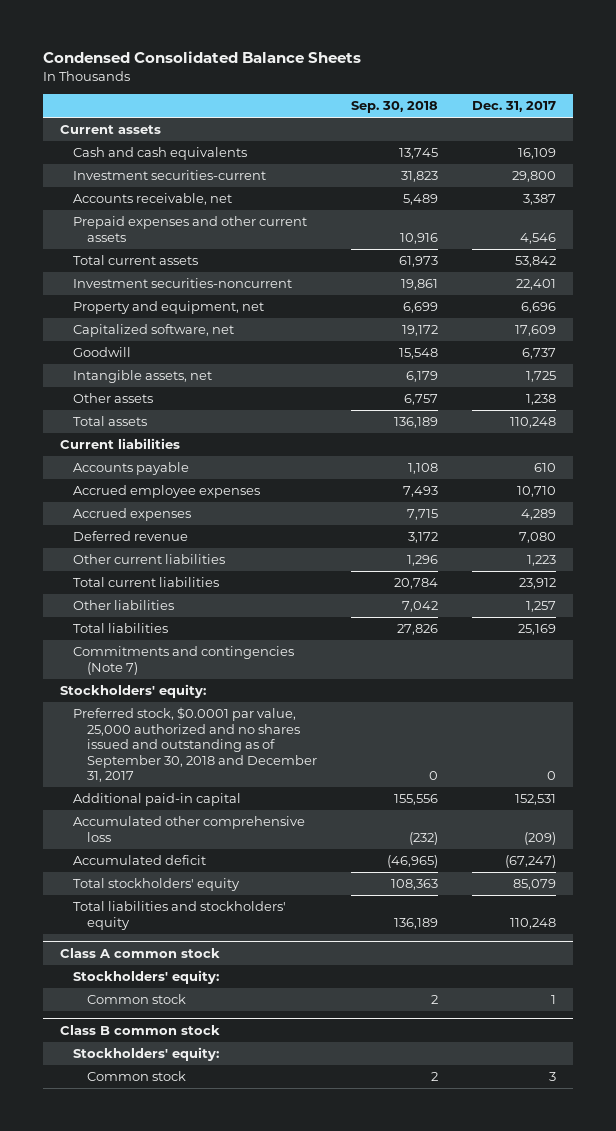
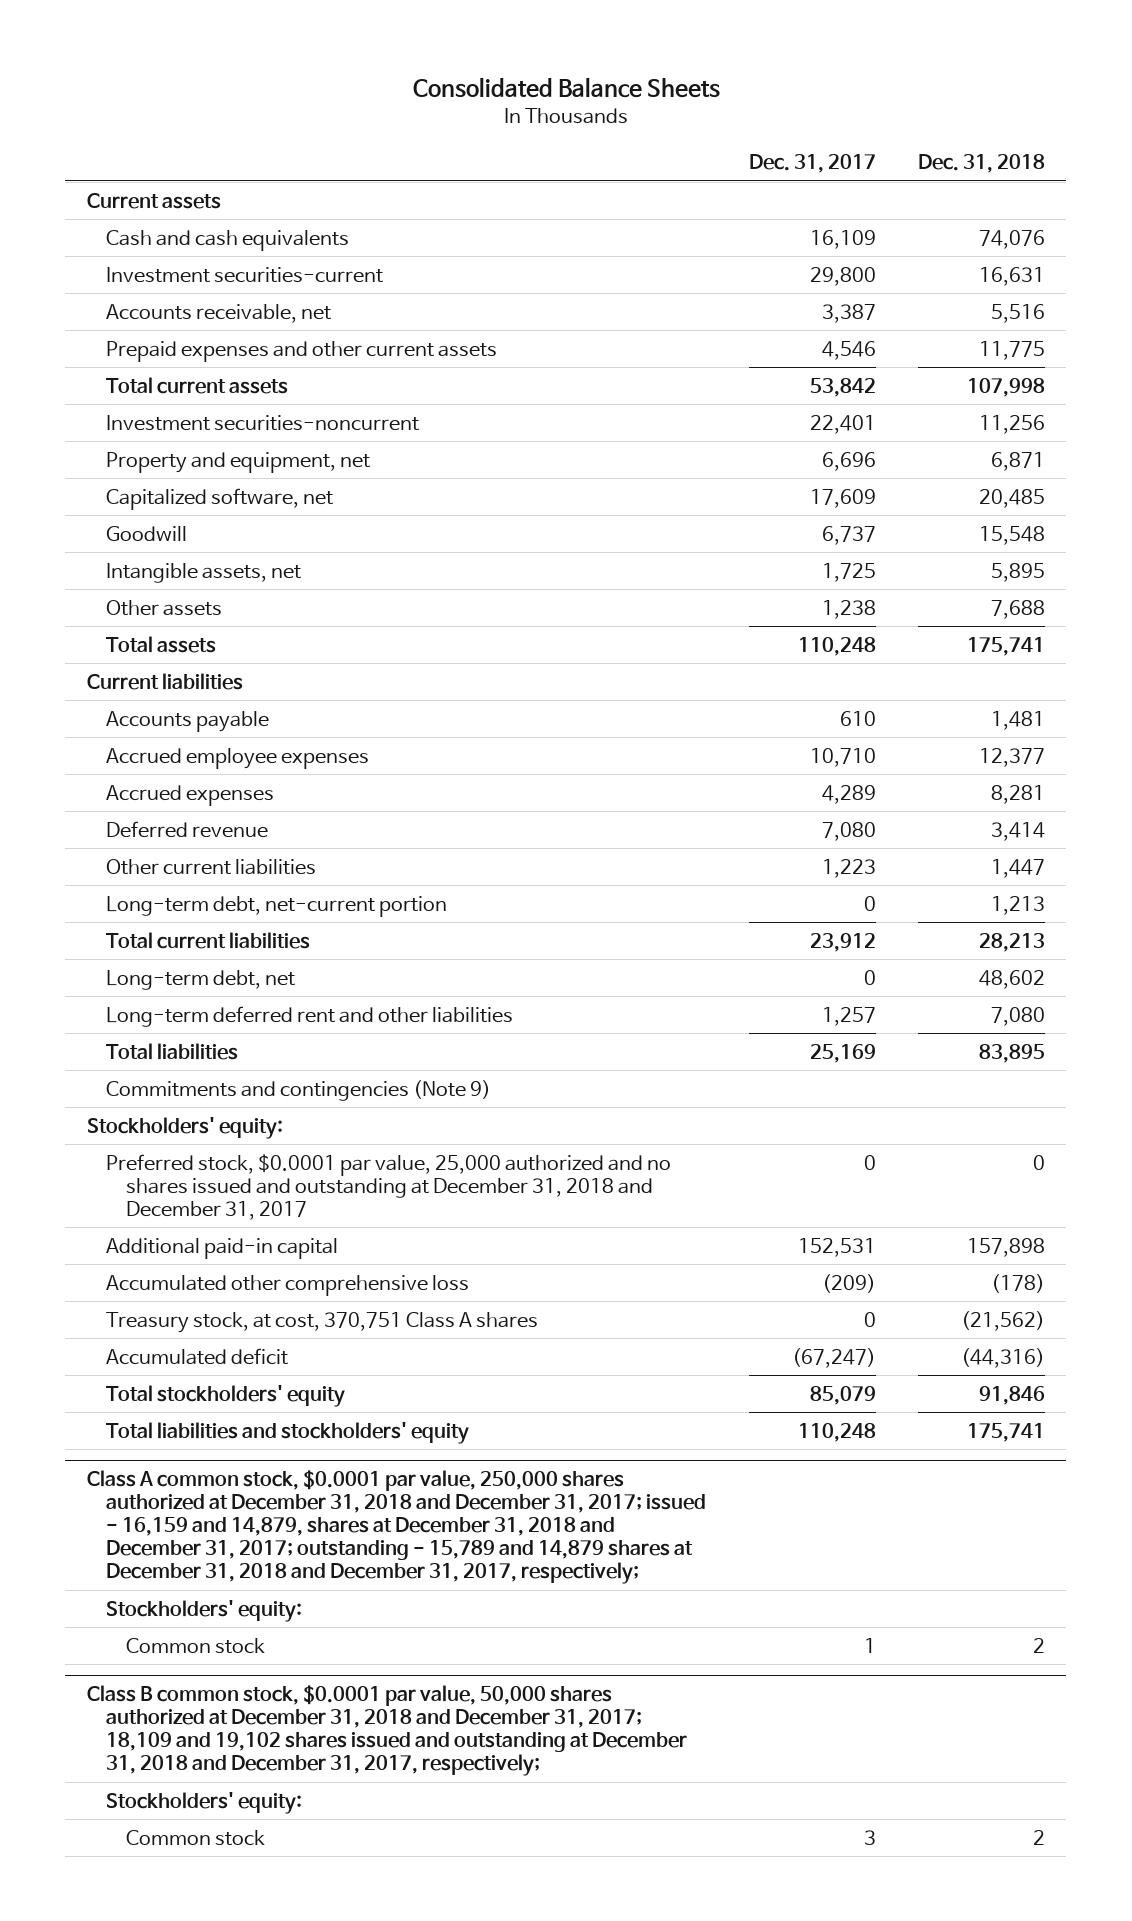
[42,51,361,64] Condensed Consolidated Balance Sheets -> [412,77,720,99] Consolidated Balance Sheets
[350,101,438,114] Sep. 30, 2018 -> none
none -> [918,154,1046,174] Dec. 31, 2018
none -> [106,895,448,917] Long-term debt, net-current portion
none -> [106,969,296,990] Long-term debt, net
[73,600,175,611] Other liabilities -> [106,1005,514,1027] Long-term deferred rent and other liabilities
[73,646,295,675] Commitments and contingencies (Note 7) -> [106,1079,492,1101] Commitments and contingencies (Note 9)
[73,707,317,782] Preferred stock, $0.0001 par value, 25,000 authorized and no shares issued and outstanding as of September 30, 2018 and December 31, 2017 -> [106,1153,672,1220] Preferred stock, $0.0001 par value, 25,000 authorized and no shares issued and outstanding at December 31, 2018 and December 31, 2017
none -> [106,1311,539,1333] Treasury stock, at cost, 370,751 Class A shares
[60,948,221,959] Class A common stock -> [86,1470,707,1585] Class A common stock, $0.0001 par value, 250,000 shares authorized at December 31, 2018 and December 31, 2017; issued - 16,159 and 14,879, shares at December 31, 2018 and December 31, 2017; outstanding - 15,789 and 14,879 shares at December 31, 2018 and December 31, 2017, respectively;
[60,1025,221,1036] Class B common stock -> [86,1685,688,1777] Class B common stock, $0.0001 par value, 50,000 shares authorized at December 31, 2018 and December 31, 2017; 18,109 and 19,102 shares issued and outstanding at December 31, 2018 and December 31, 2017, respectively;

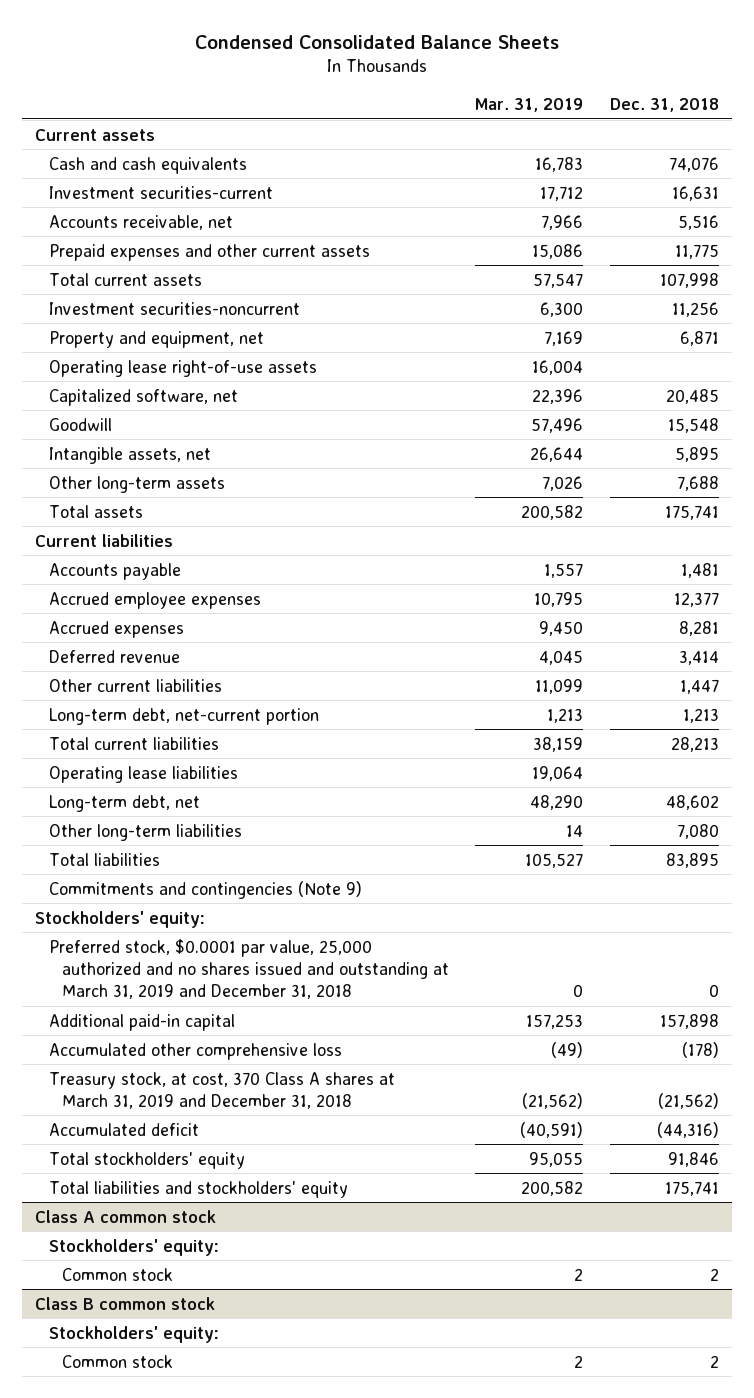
[412,77,720,99] Consolidated Balance Sheets -> [195,34,560,49] Condensed Consolidated Balance Sheets
[748,154,876,174] Dec. 31, 2017 -> none
none -> [475,98,584,113] Mar. 31, 2019
none -> [48,359,317,377] Operating lease right-of-use assets
[106,599,223,616] Other assets -> [48,475,225,493] Other long-term assets
none -> [48,765,238,783] Operating lease liabilities
[106,1005,514,1027] Long-term deferred rent and other liabilities -> [48,823,242,841] Other long-term liabilities
[106,1153,672,1220] Preferred stock, $0.0001 par value, 25,000 authorized and no shares issued and outstanding at December 31, 2018 and December 31, 2017 -> [48,938,449,999] Preferred stock, $0.0001 par value, 25,000 authorized and no shares issued and outstanding at March 31, 2019 and December 31, 2018
[106,1311,539,1333] Treasury stock, at cost, 370,751 Class A shares -> [48,1071,395,1109] Treasury stock, at cost, 370 Class A shares at March 31, 2019 and December 31, 2018
[86,1470,707,1585] Class A common stock, $0.0001 par value, 250,000 shares authorized at December 31, 2018 and December 31, 2017; issued - 16,159 and 14,879, shares at December 31, 2018 and December 31, 2017; outstanding - 15,789 and 14,879 shares at December 31, 2018 and December 31, 2017, respectively; -> [35,1209,217,1223] Class A common stock
[86,1685,688,1777] Class B common stock, $0.0001 par value, 50,000 shares authorized at December 31, 2018 and December 31, 2017; 18,109 and 19,102 shares issued and outstanding at December 31, 2018 and December 31, 2017, respectively; -> [35,1296,216,1310] Class B common stock

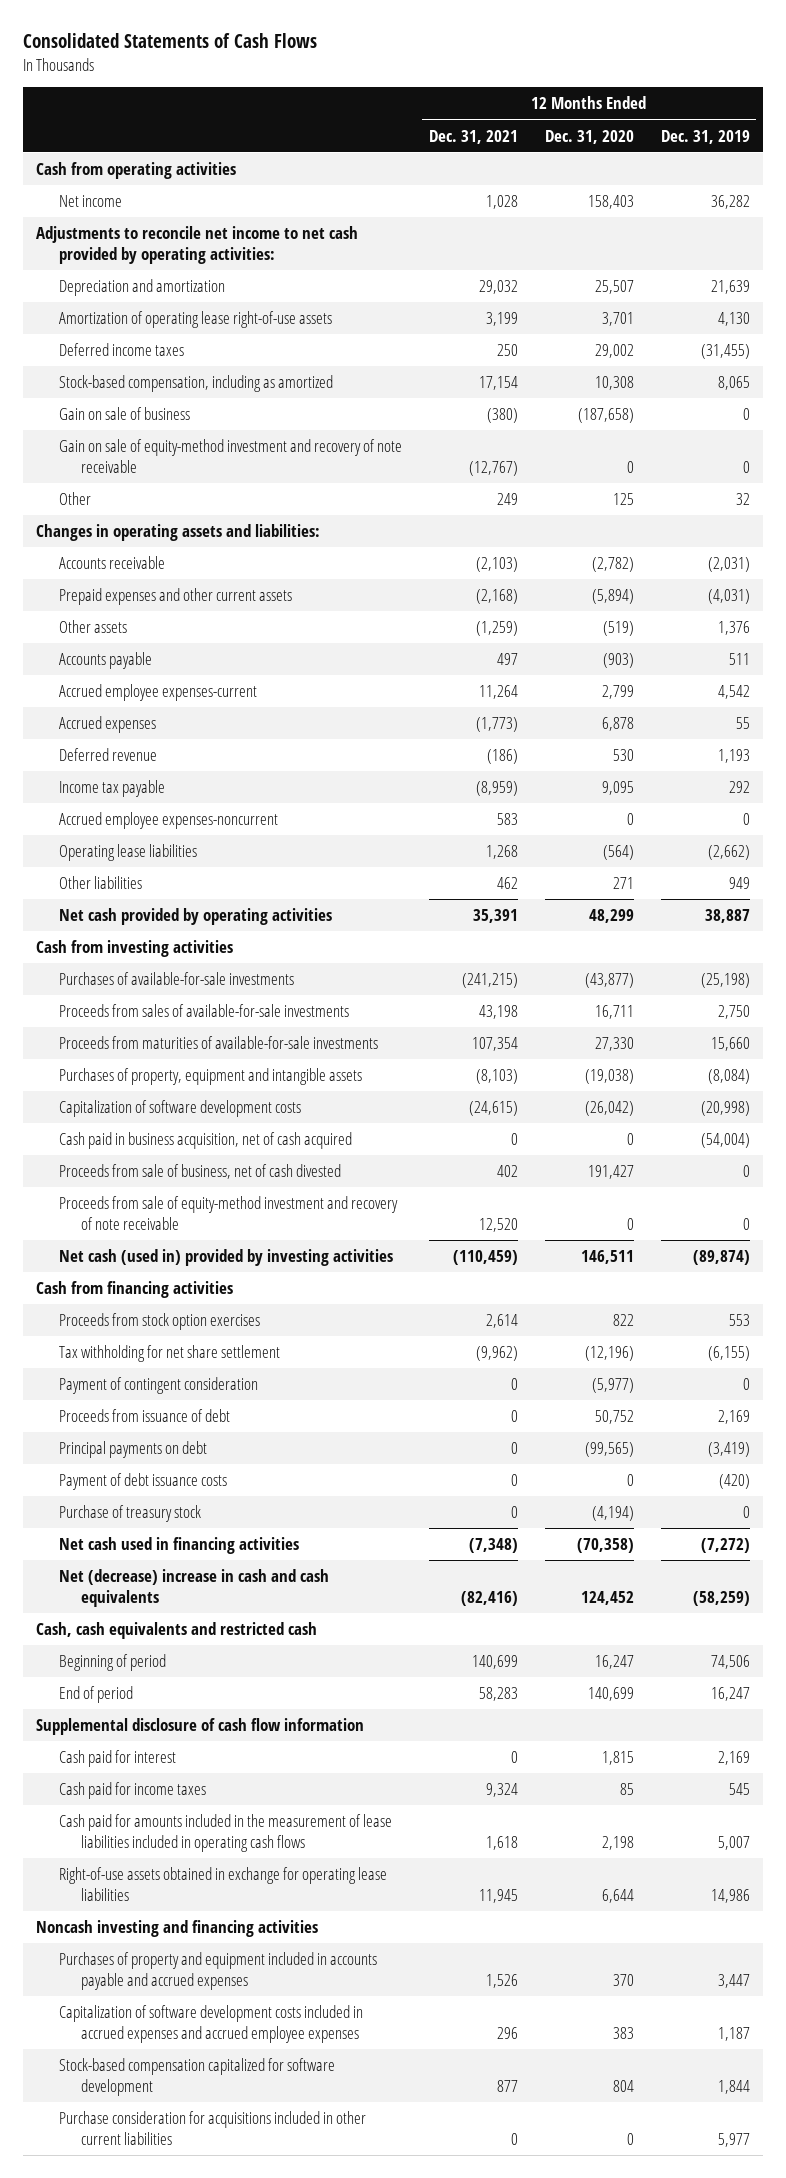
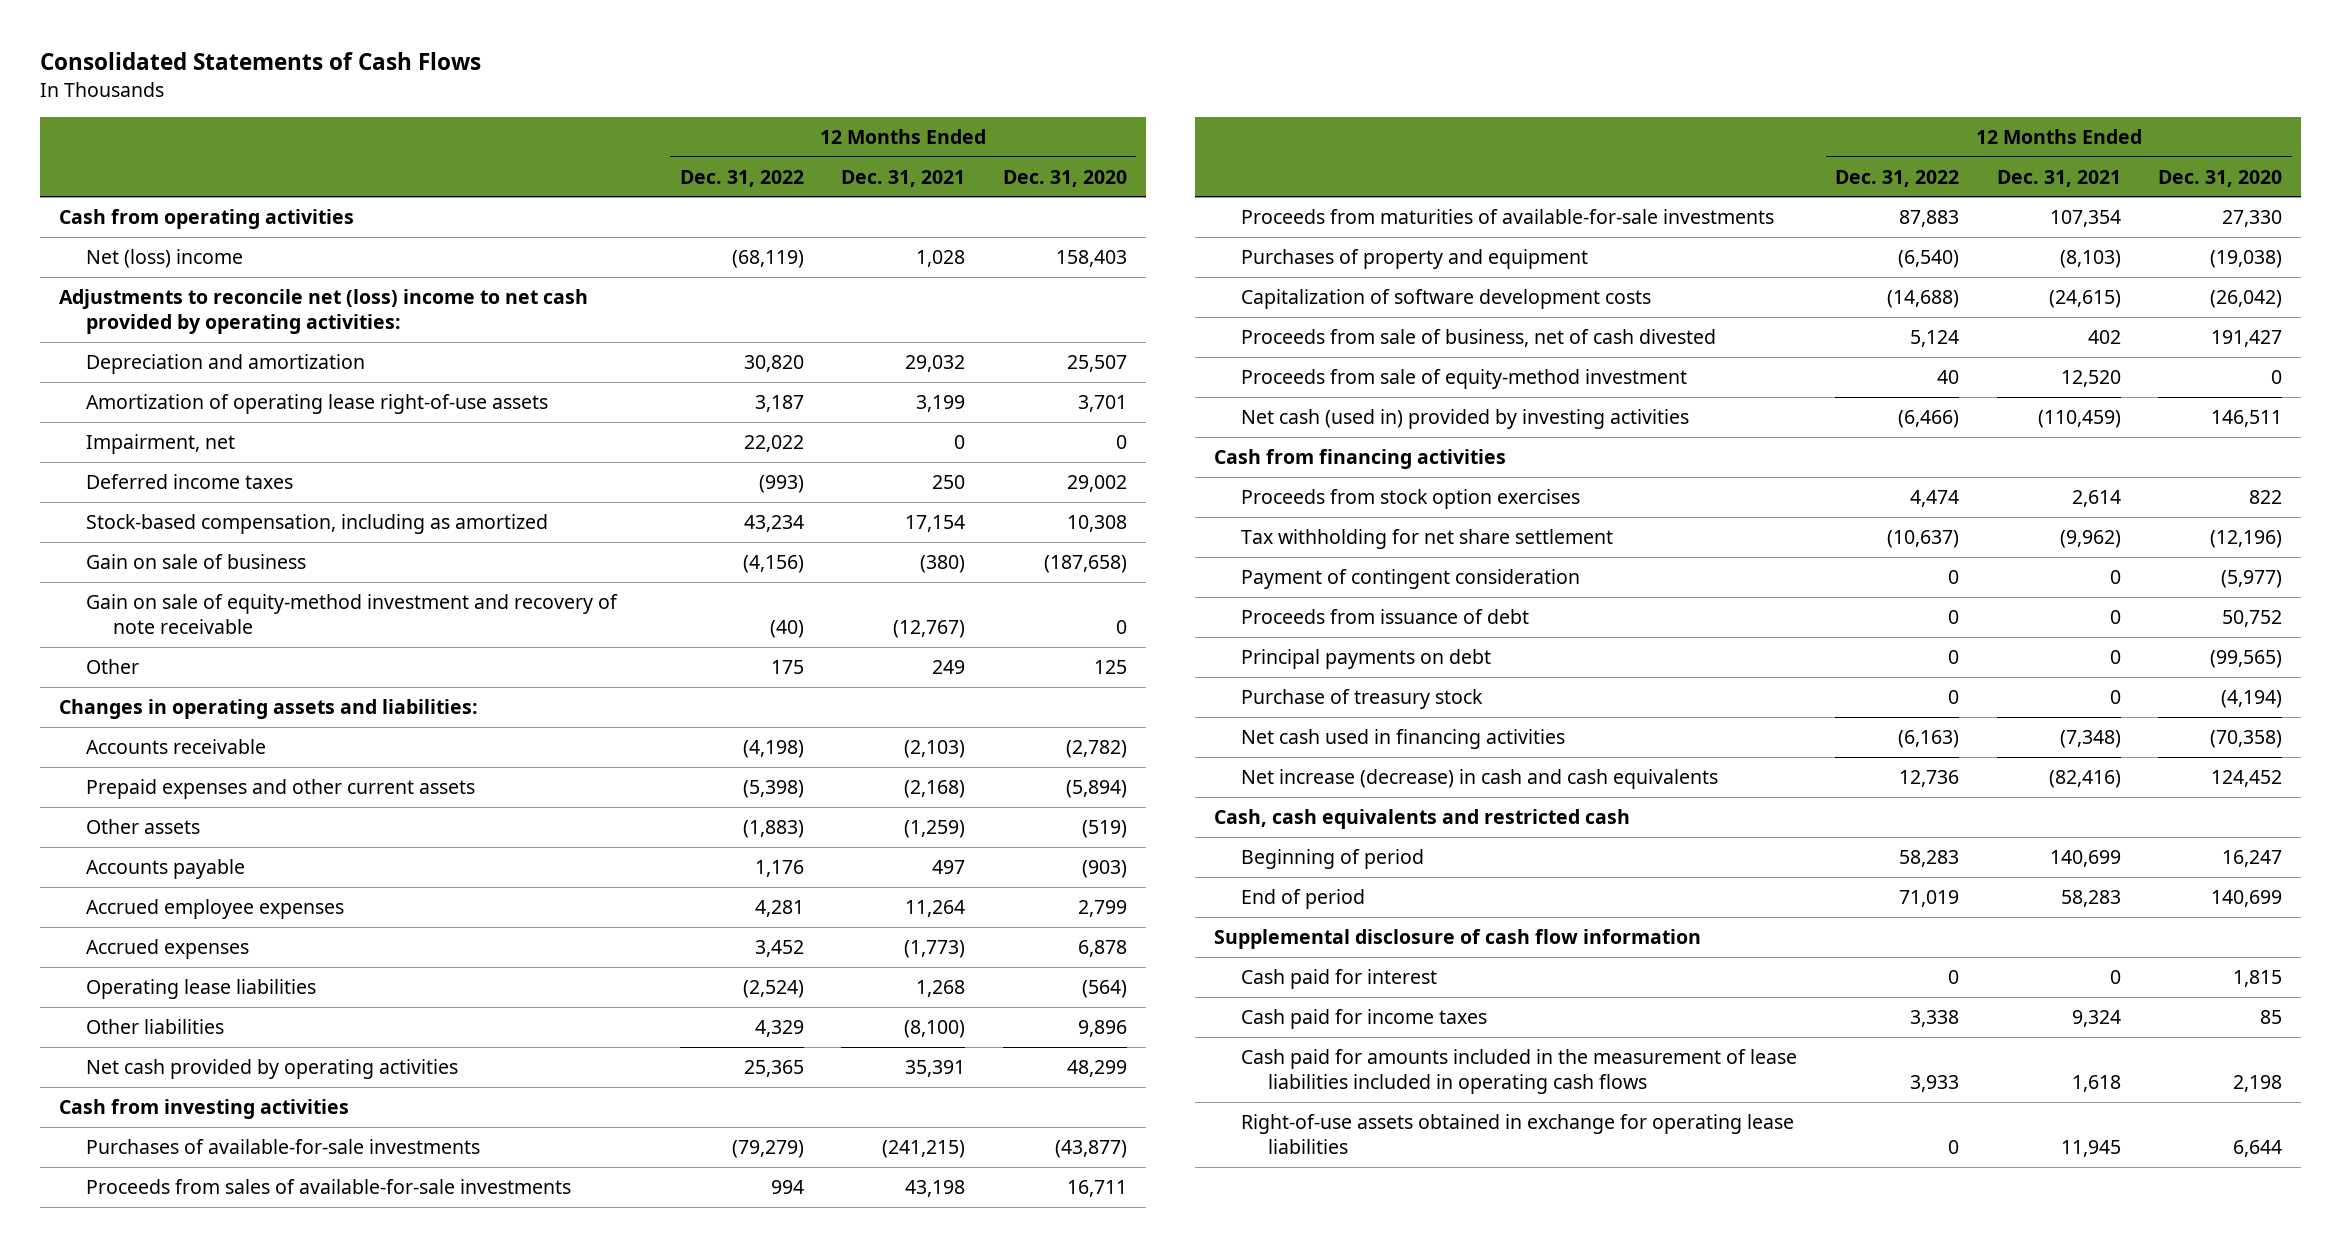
[660,129,750,144] Dec. 31, 2019 -> none
none -> [679,169,804,187] Dec. 31, 2022
[58,195,122,208] Net income -> [85,248,243,268] Net (loss) income
[36,226,359,265] Adjustments to reconcile net income to net cash provided by operating activities: -> [58,288,588,334] Adjustments to reconcile net (loss) income to net cash provided by operating activities:
none -> [85,433,235,454] Impairment, net
[58,684,257,702] Accrued employee expenses-current -> [85,898,344,919] Accrued employee expenses
[58,748,157,762] Deferred revenue -> none
[58,780,165,798] Income tax payable -> none
[58,812,278,830] Accrued employee expenses-noncurrent -> none
[496,877,518,890] 462 -> [904,1019,966,1038] (8,100)
[612,877,634,890] 271 -> [1078,1019,1128,1037] 9,896
[58,1068,362,1086] Purchases of property, equipment and intangible assets -> [1241,248,1589,269] Purchases of property and equipment
[58,1132,352,1150] Cash paid in business acquisition, net of cash acquired -> none
[58,1196,398,1231] Proceeds from sale of equity-method investment and recovery of note receivable -> [1241,368,1688,389] Proceeds from sale of equity-method investment
[58,1473,227,1491] Payment of debt issuance costs -> none
[58,1569,329,1608] Net (decrease) increase in cash and cash equivalents -> [1241,768,1719,789] Net increase (decrease) in cash and cash equivalents
[36,1920,319,1938] Noncash investing and financing activities -> none
[58,1952,377,1991] Purchases of property and equipment included in accounts payable and accrued expenses -> none
[58,2005,363,2044] Capitalization of software development costs included in accrued expenses and accrued employee expenses -> none
[58,2058,335,2097] Stock-based compensation capitalized for software development -> none
[58,2111,366,2146] Purchase consideration for acquisitions included in other current liabilities -> none

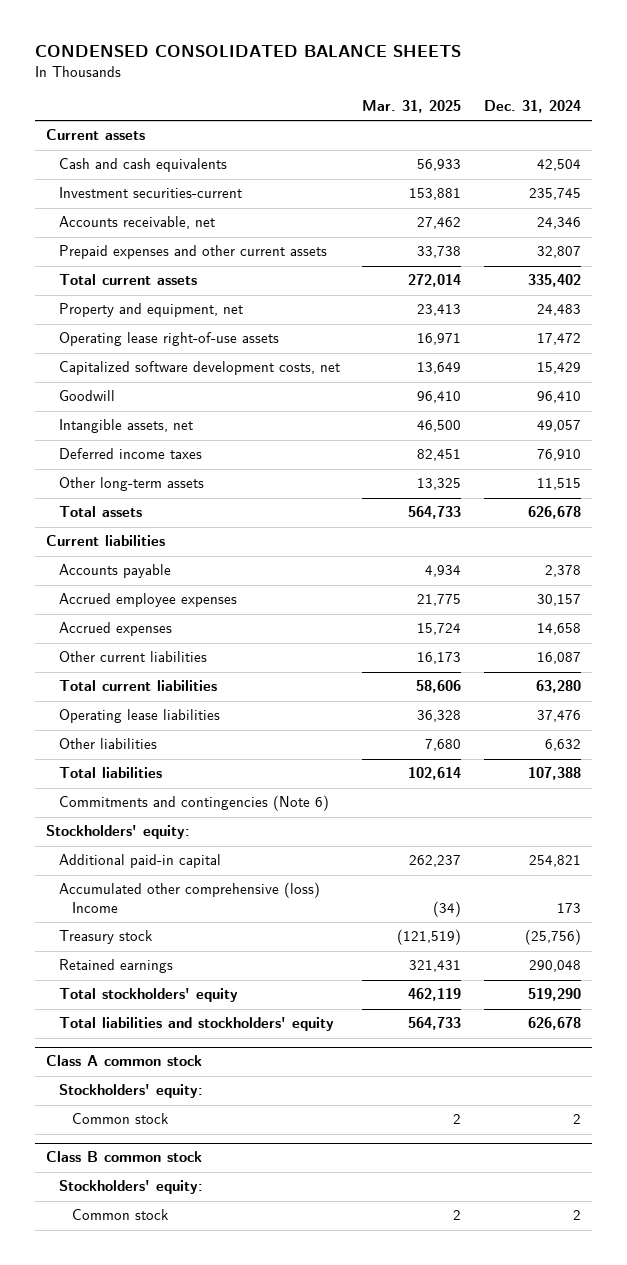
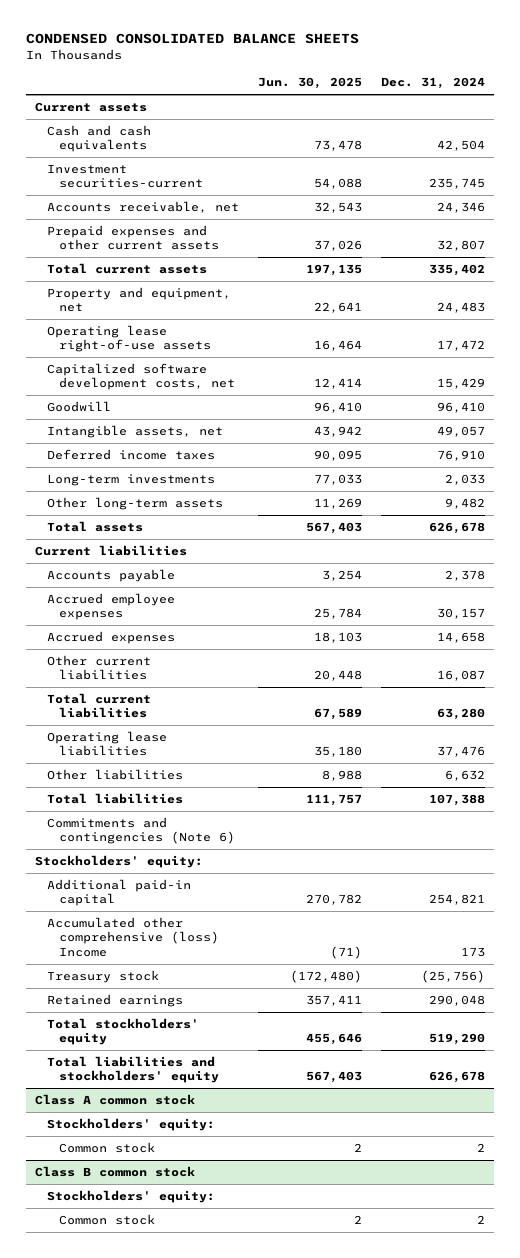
[362,99,462,113] Mar. 31, 2025 -> none
none -> [257,77,362,90] Jun. 30, 2025
none -> [46,473,215,486] Long-term investments
[536,478,581,491] 11,515 -> [444,497,485,509] 9,482

